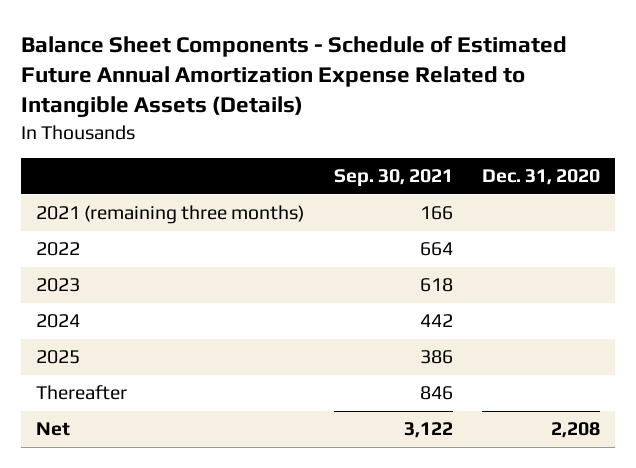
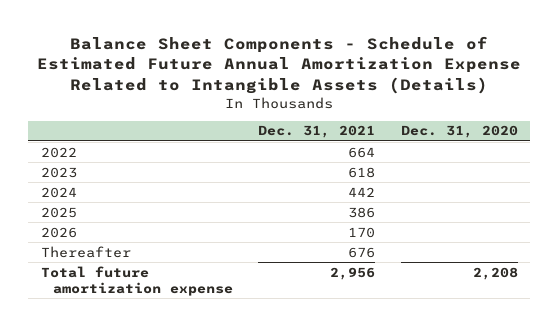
[333,169,453,188] Sep. 30, 2021 -> none
none -> [258,125,376,139] Dec. 31, 2021
[36,205,305,225] 2021 (remaining three months) -> none
none -> [41,226,78,238] 2026
[36,422,71,437] Net -> [41,265,233,296] Total future amortization expense

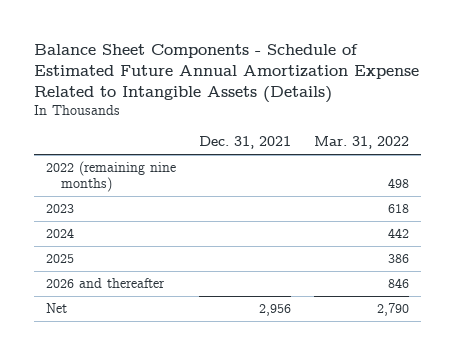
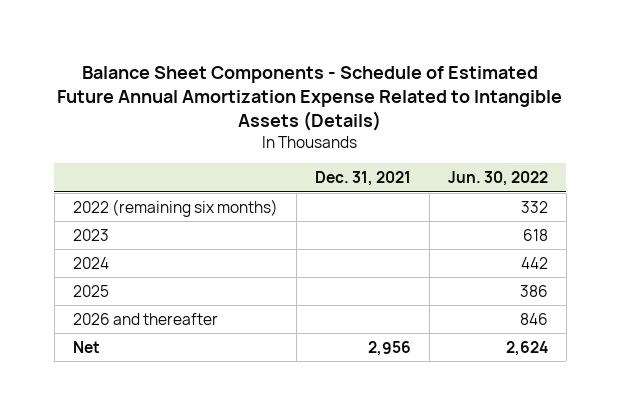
[314,136,410,150] Mar. 31, 2022 -> none
none -> [447,171,548,187] Jun. 30, 2022
[45,161,176,193] 2022 (remaining nine months) -> [72,198,278,217] 2022 (remaining six months)

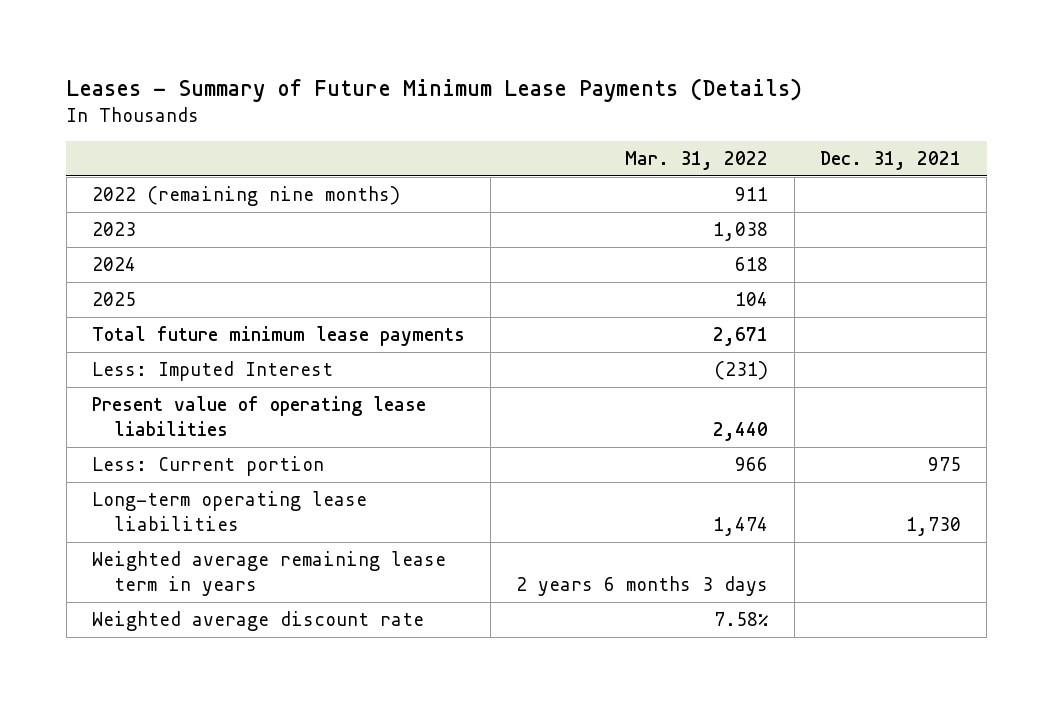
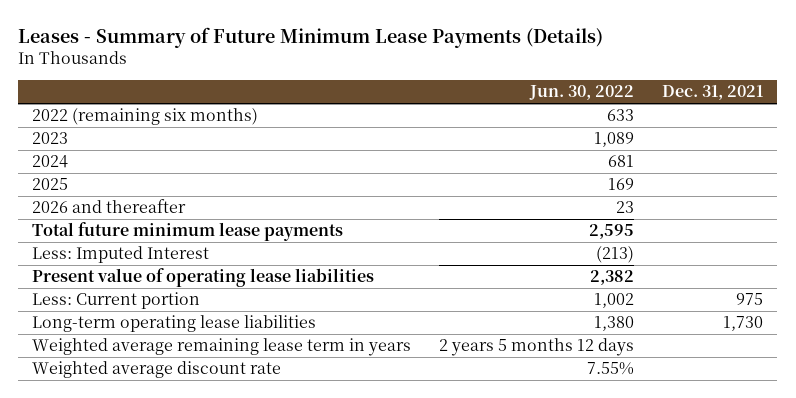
[625,150,769,170] Mar. 31, 2022 -> none
none -> [529,85,635,101] Jun. 30, 2022
[92,186,401,207] 2022 (remaining nine months) -> [32,108,259,126] 2022 (remaining six months)
none -> [32,199,187,214] 2026 and thereafter

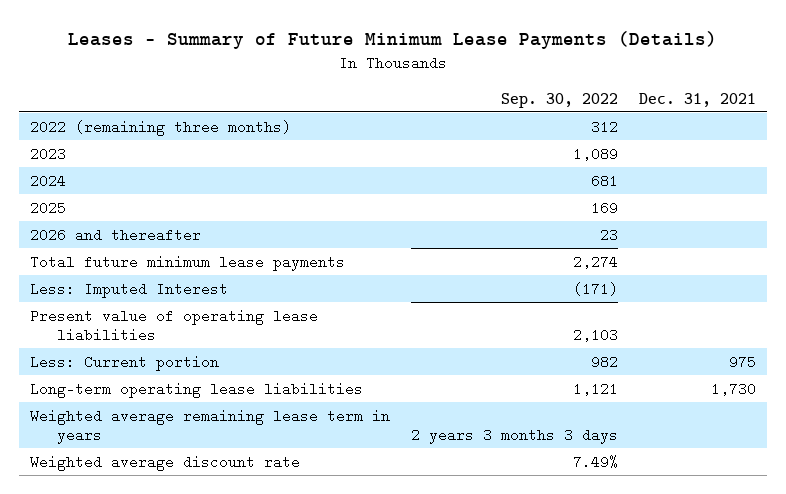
[529,85,635,101] Jun. 30, 2022 -> none
none -> [501,92,619,108] Sep. 30, 2022
[32,108,259,126] 2022 (remaining six months) -> [29,119,291,136] 2022 (remaining three months)

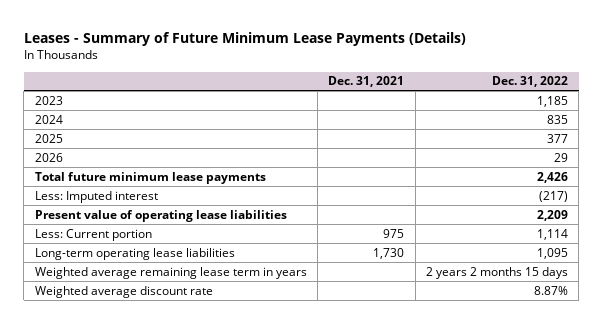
[501,92,619,108] Sep. 30, 2022 -> none
none -> [491,76,568,88] Dec. 31, 2022
[29,119,291,136] 2022 (remaining three months) -> none
[29,227,201,242] 2026 and thereafter -> none
none -> [34,152,63,162] 2026
[29,281,228,298] Less: Imputed Interest -> [34,190,158,203] Less: Imputed interest

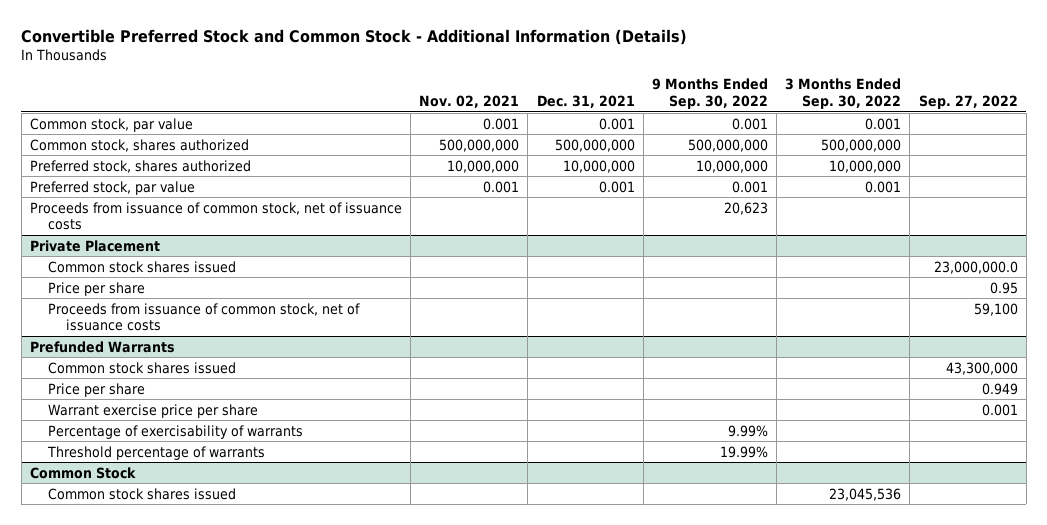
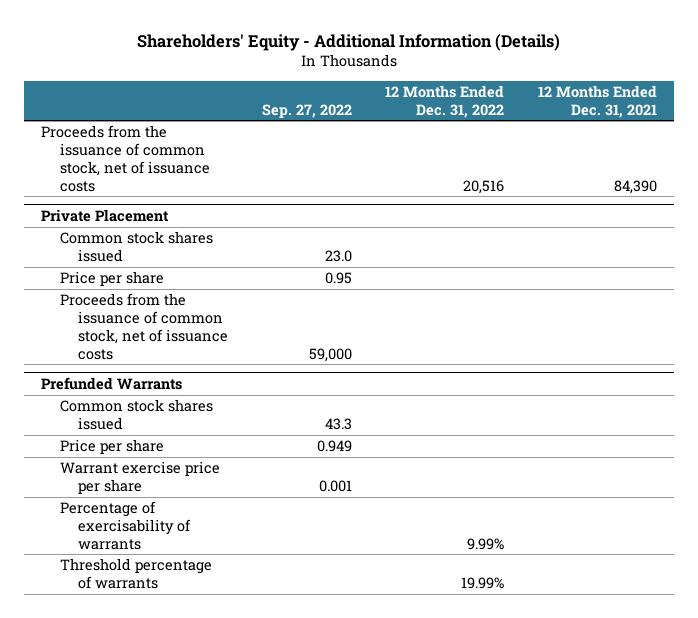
[21,29,688,46] Convertible Preferred Stock and Common Stock - Additional Information (Details) -> [136,33,560,51] Shareholders' Equity - Additional Information (Details)
[419,94,520,108] Nov. 02, 2021 -> none
[536,94,635,108] Dec. 31, 2021 -> none
[651,78,768,109] 9 Months Ended Sep. 30, 2022 -> none
[785,78,902,109] 3 Months Ended Sep. 30, 2022 -> none
none -> [385,84,505,118] 12 Months Ended Dec. 31, 2022
none -> [537,84,657,118] 12 Months Ended Dec. 31, 2021
[29,117,193,132] Common stock, par value -> none
[29,138,249,152] Common stock, shares authorized -> none
[29,159,251,173] Preferred stock, shares authorized -> none
[29,180,195,195] Preferred stock, par value -> none
[29,201,402,231] Proceeds from issuance of common stock, net of issuance costs -> [41,125,210,192] Proceeds from the issuance of common stock, net of issuance costs
[933,260,1018,274] 23,000,000.0 -> [324,249,352,262] 23.0
[48,302,361,332] Proceeds from issuance of common stock, net of issuance costs -> [59,293,229,360] Proceeds from the issuance of common stock, net of issuance costs
[973,302,1018,316] 59,100 -> [308,347,352,362] 59,000
[945,361,1018,375] 43,300,000 -> [324,417,352,430] 43.3
[29,466,136,479] Common Stock -> none
[48,487,237,500] Common stock shares issued -> none

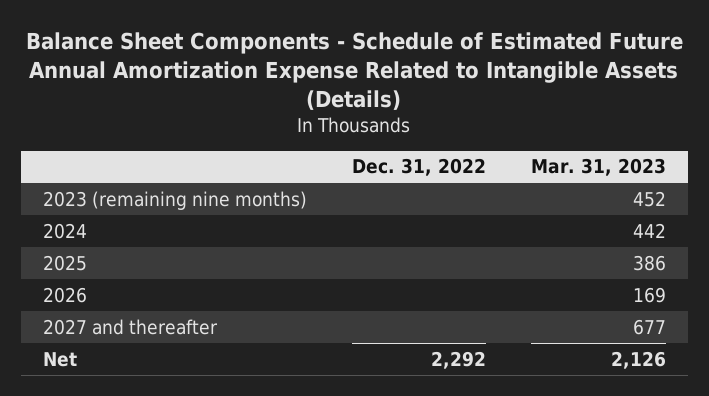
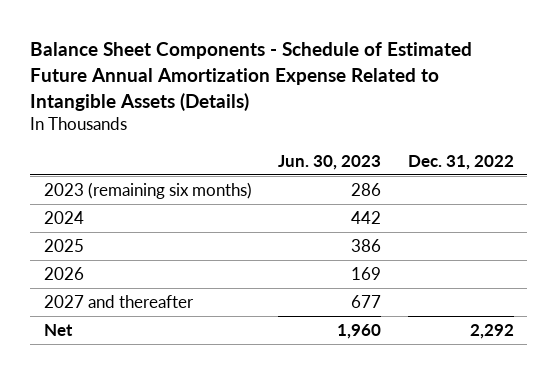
[530,158,666,177] Mar. 31, 2023 -> none
none -> [278,154,382,170] Jun. 30, 2023
[43,190,308,210] 2023 (remaining nine months) -> [43,182,252,200] 2023 (remaining six months)

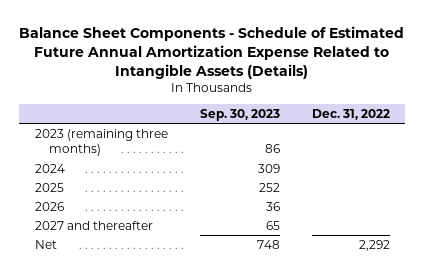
[278,154,382,170] Jun. 30, 2023 -> none
none -> [199,109,280,122] Sep. 30, 2023
[43,182,252,200] 2023 (remaining six months) -> [35,128,169,157] 2023 (remaining three months)

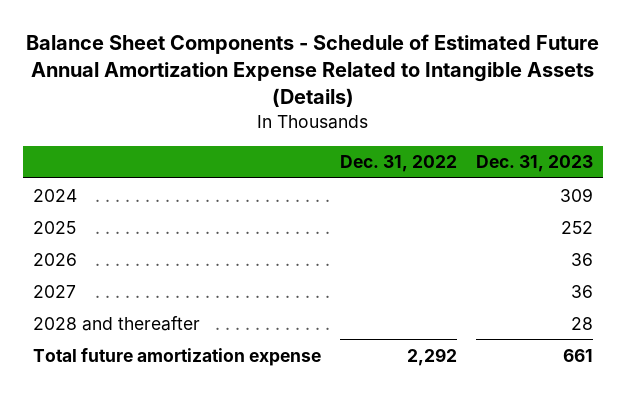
[199,109,280,122] Sep. 30, 2023 -> none
none -> [476,155,594,173] Dec. 31, 2023
[35,128,169,157] 2023 (remaining three months) -> none
none -> [32,284,76,298] 2027
[35,220,154,230] 2027 and thereafter -> [32,315,200,331] 2028 and thereafter
[35,239,58,249] Net -> [32,347,321,366] Total future amortization expense

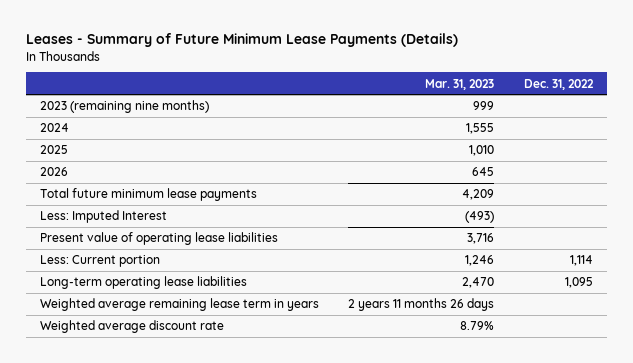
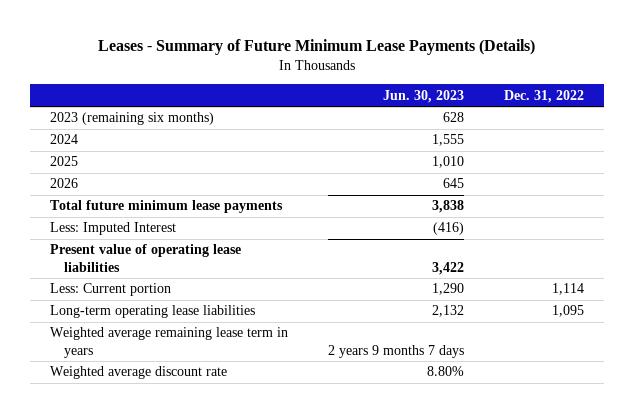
[425,78,495,90] Mar. 31, 2023 -> none
none -> [382,89,464,103] Jun. 30, 2023
[40,100,210,114] 2023 (remaining nine months) -> [49,112,214,126] 2023 (remaining six months)

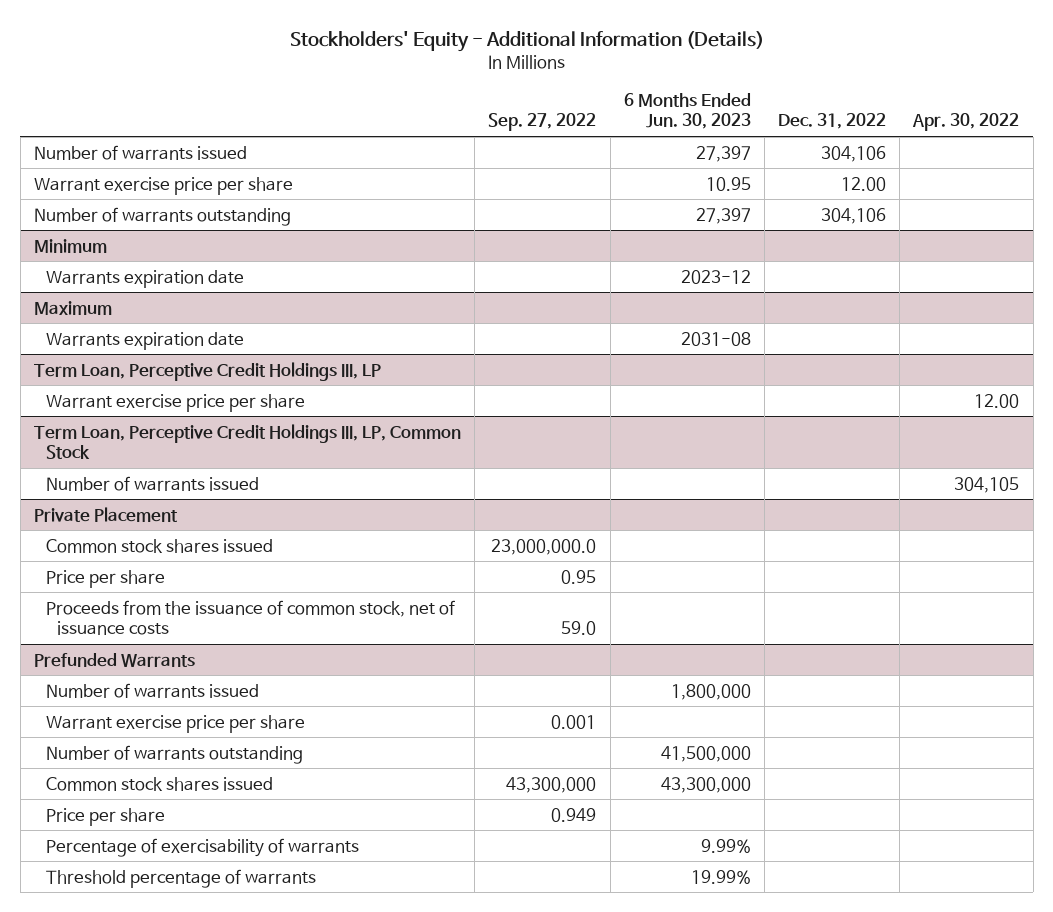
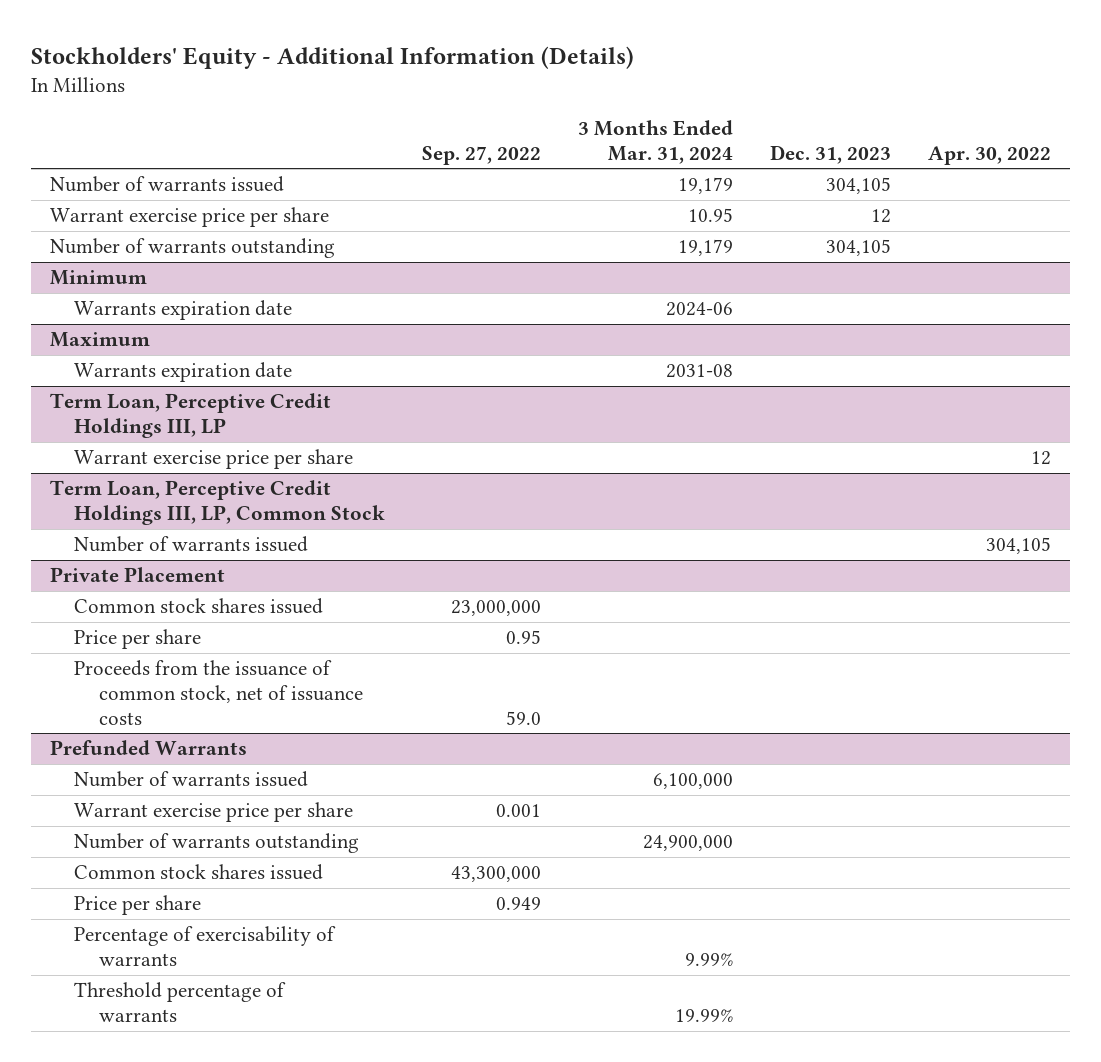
[623,92,751,130] 6 Months Ended Jun. 30, 2023 -> none
[778,113,887,130] Dec. 31, 2022 -> none
none -> [578,119,734,164] 3 Months Ended Mar. 31, 2024
none -> [770,144,892,164] Dec. 31, 2023
[974,393,1020,408] 12.00 -> [1031,451,1052,466] 12
[491,538,597,555] 23,000,000.0 -> [451,600,542,617] 23,000,000

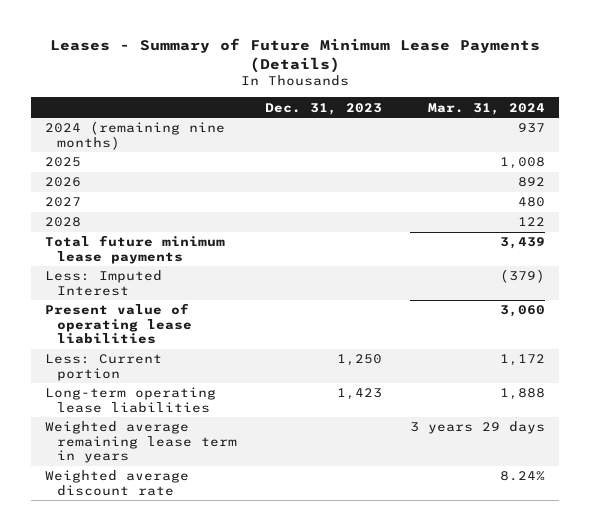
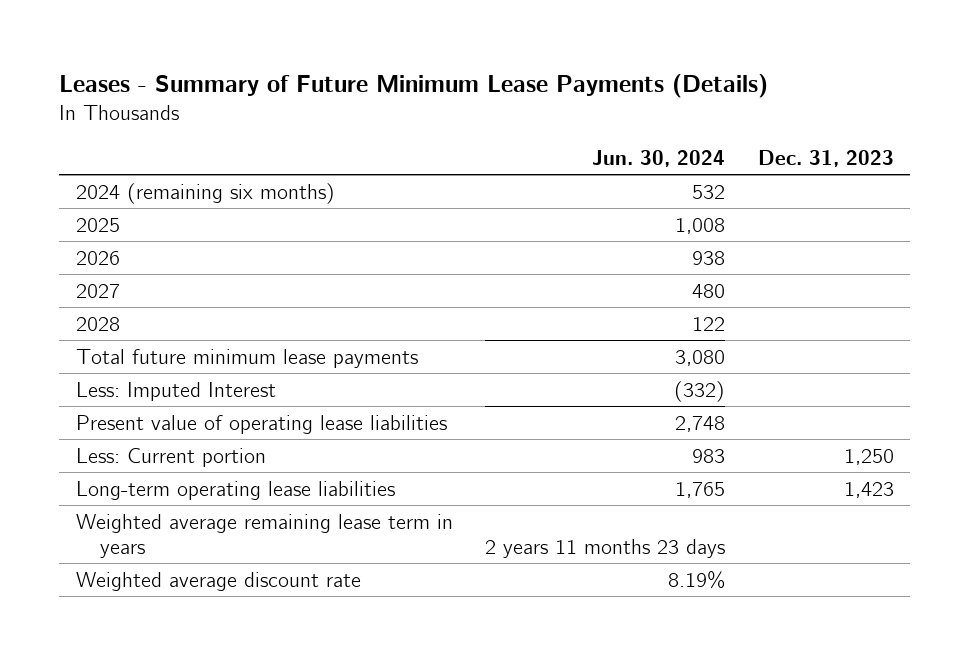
[428,102,546,115] Mar. 31, 2024 -> none
none -> [592,149,726,167] Jun. 30, 2024
[44,121,225,150] 2024 (remaining nine months) -> [75,182,335,204] 2024 (remaining six months)

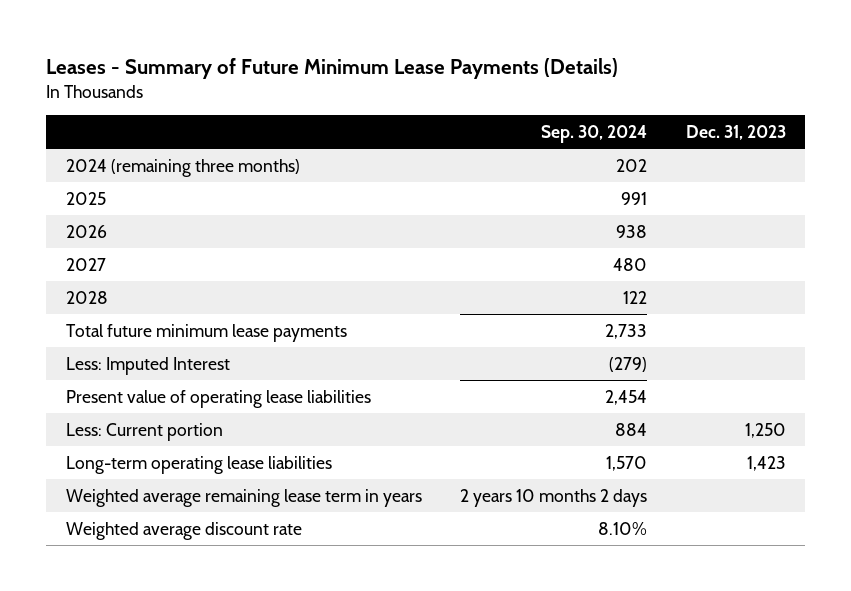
[592,149,726,167] Jun. 30, 2024 -> none
none -> [541,124,648,143] Sep. 30, 2024
[75,182,335,204] 2024 (remaining six months) -> [65,158,300,177] 2024 (remaining three months)

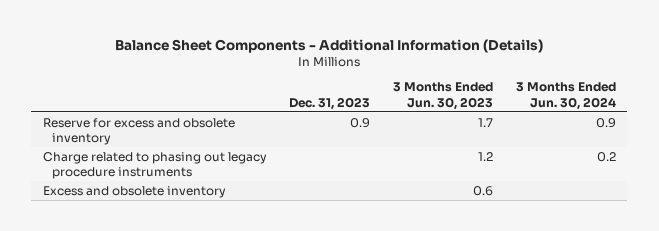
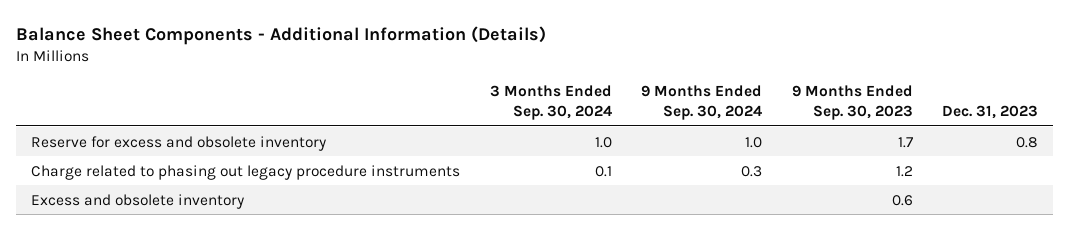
[393,82,494,110] 3 Months Ended Jun. 30, 2023 -> none
[515,82,616,110] 3 Months Ended Jun. 30, 2024 -> none
none -> [489,85,612,121] 3 Months Ended Sep. 30, 2024
none -> [641,85,763,121] 9 Months Ended Sep. 30, 2024
none -> [791,85,913,121] 9 Months Ended Sep. 30, 2023
[350,117,371,128] 0.9 -> [1016,136,1039,148] 0.8

